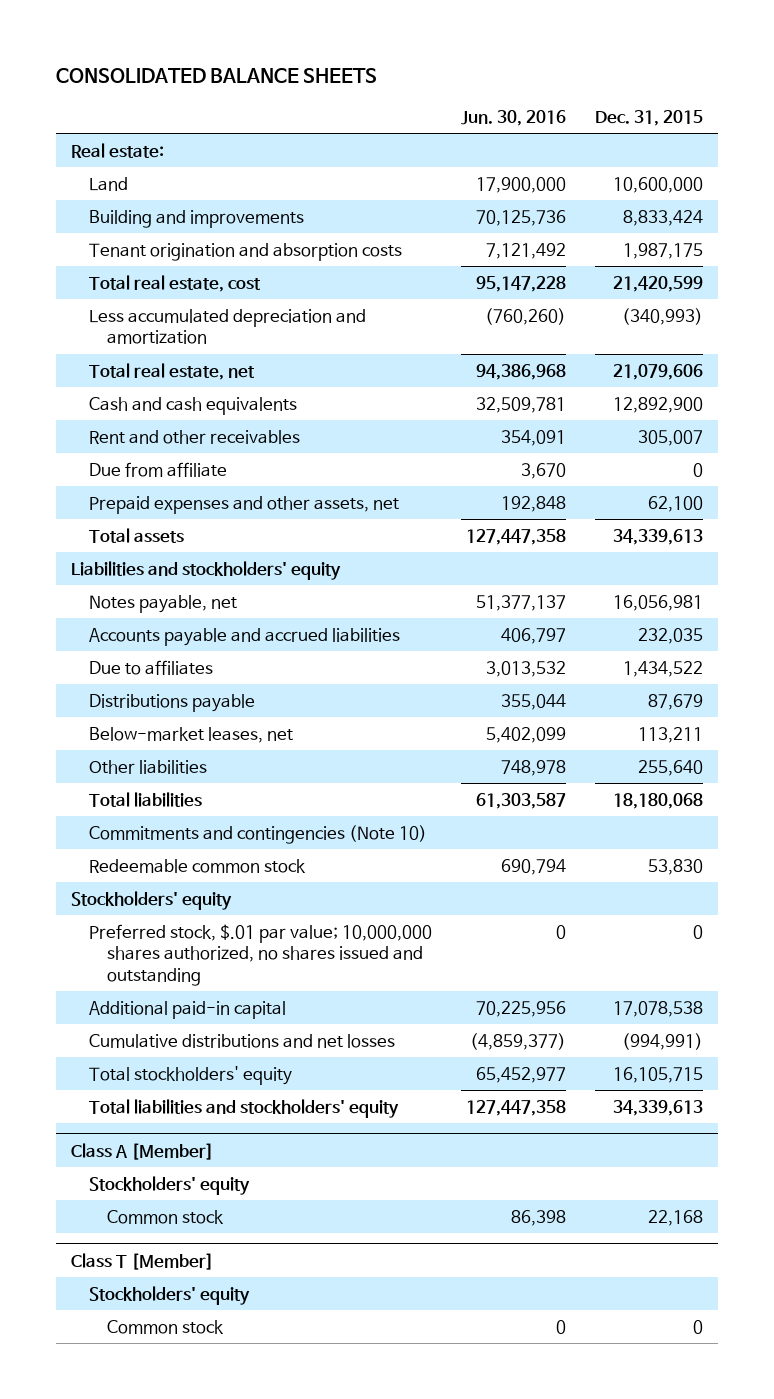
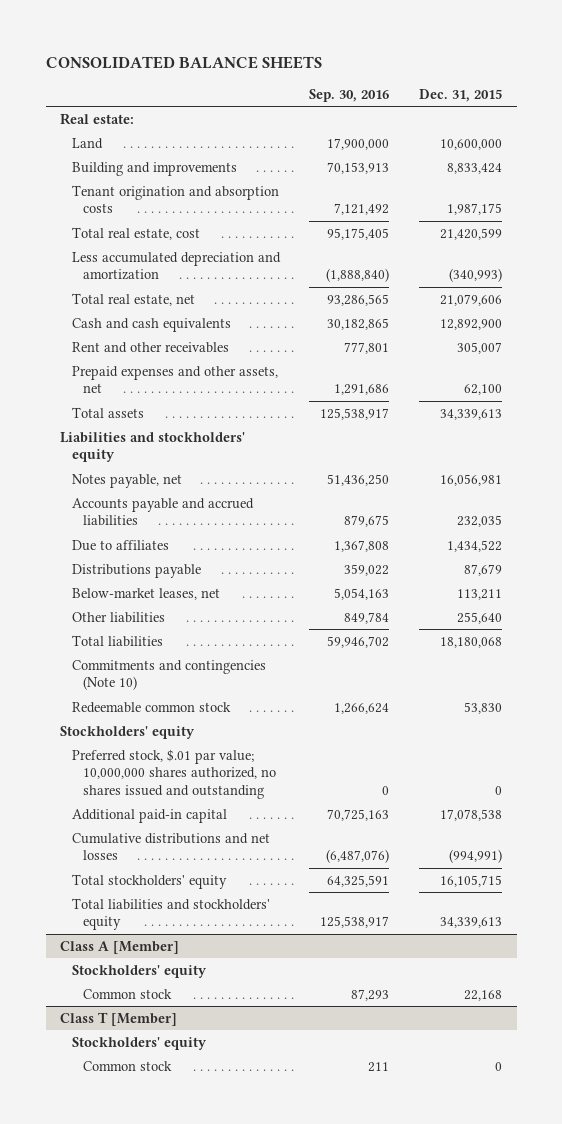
[461,109,567,126] Jun. 30, 2016 -> none
none -> [309,88,390,102] Sep. 30, 2016
[89,461,228,477] Due from affiliate -> none

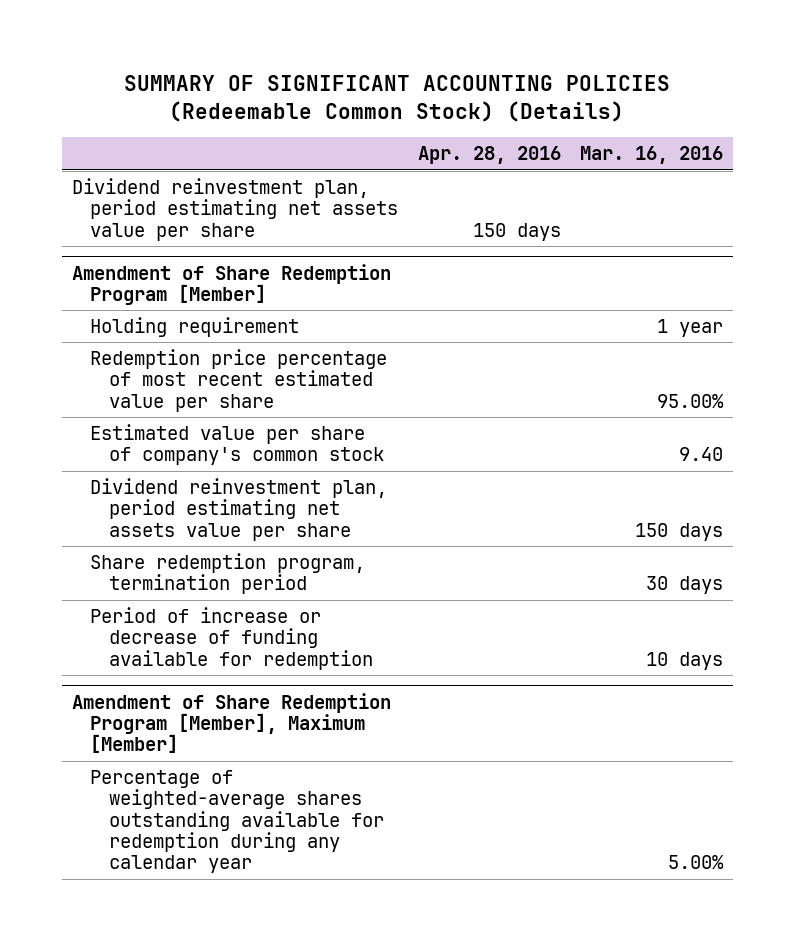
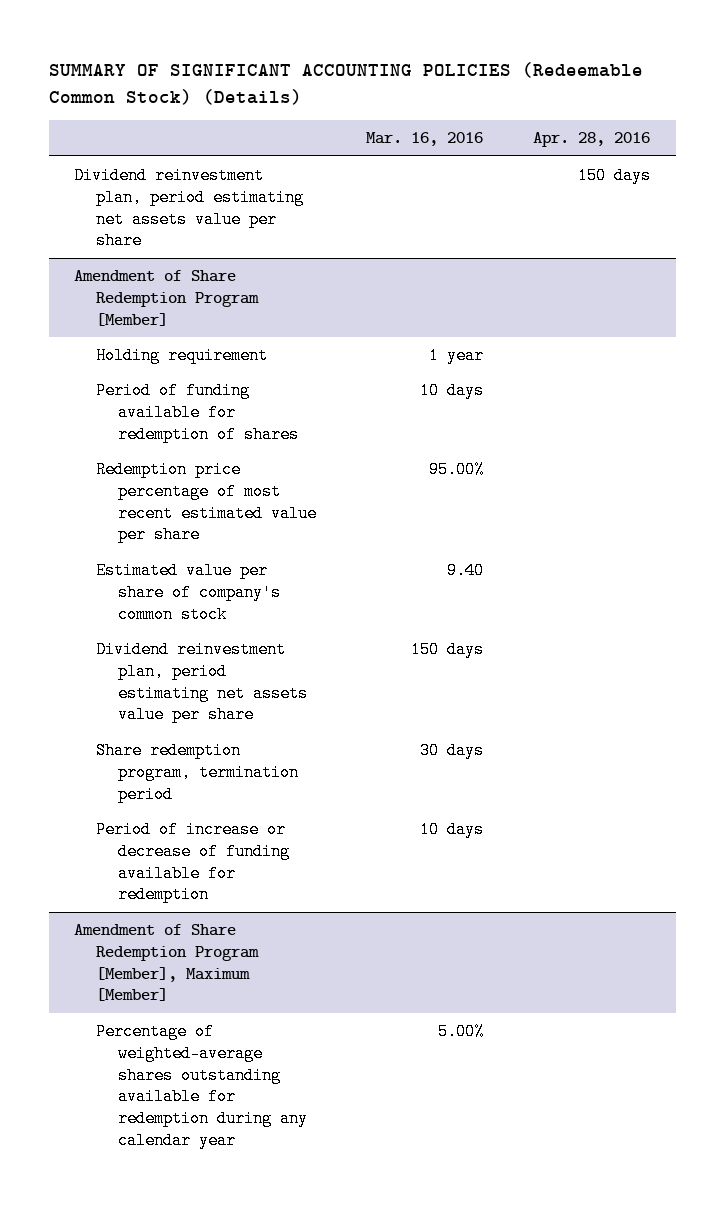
none -> [95,381,300,443] Period of funding available for redemption of shares

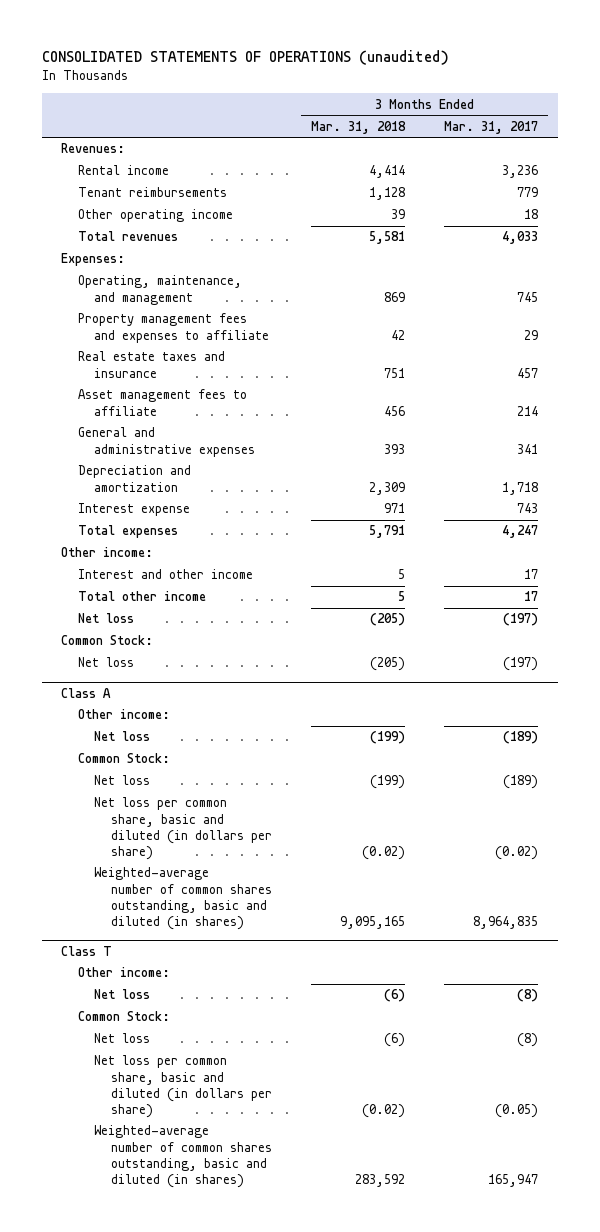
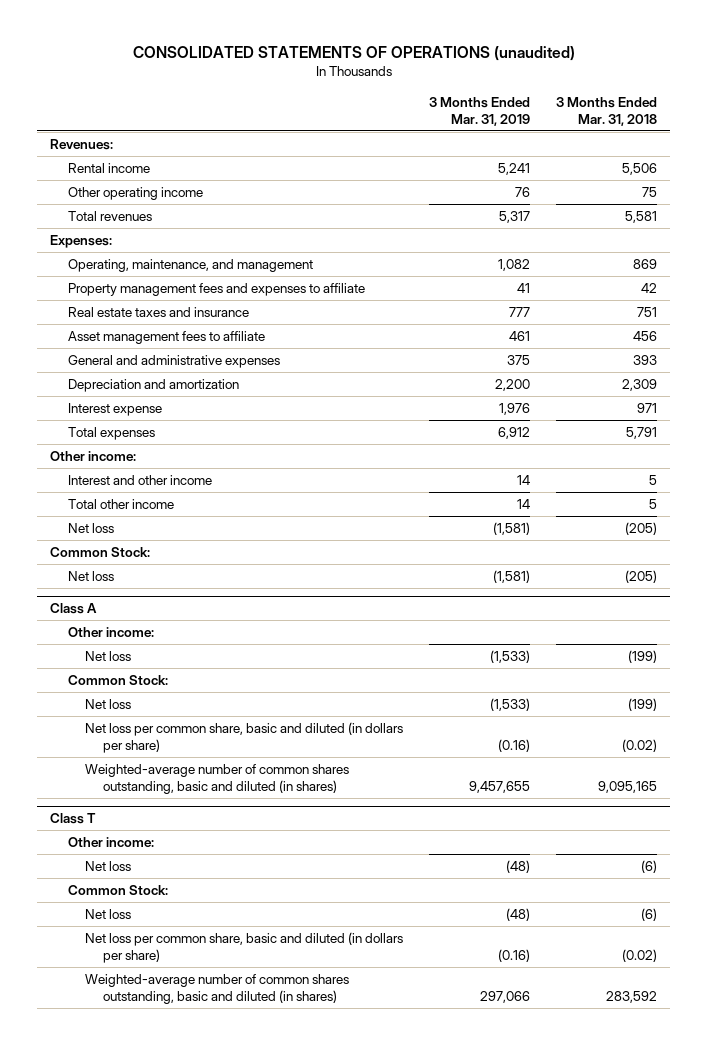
[444,120,539,134] Mar. 31, 2017 -> none
none -> [429,96,531,126] 3 Months Ended Mar. 31, 2019
[77,187,227,198] Tenant reimbursements -> none
[369,165,406,179] 4,414 -> [622,162,658,175] 5,506
[391,209,406,220] 39 -> [642,186,658,197] 75

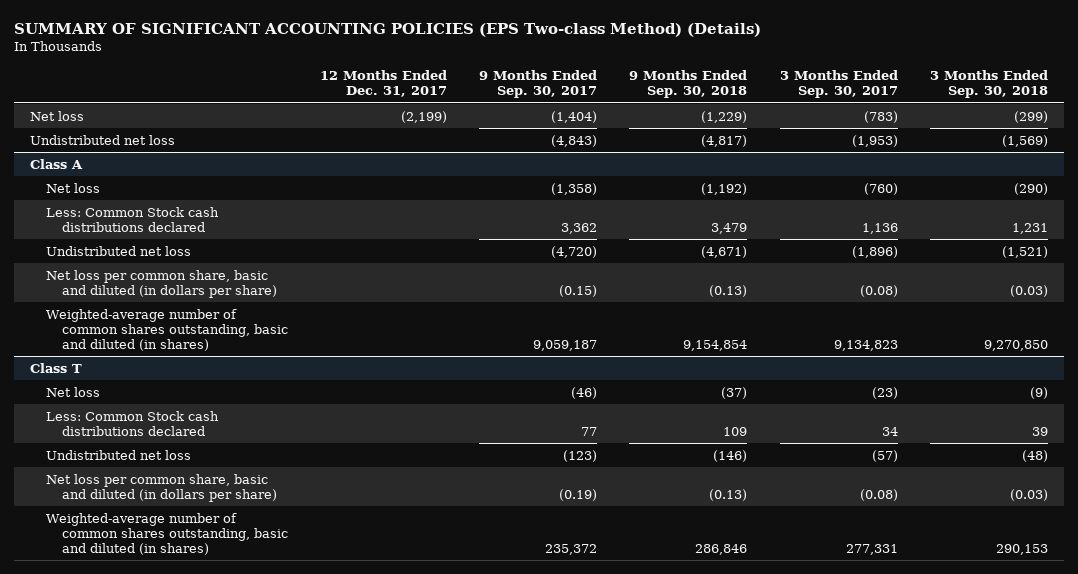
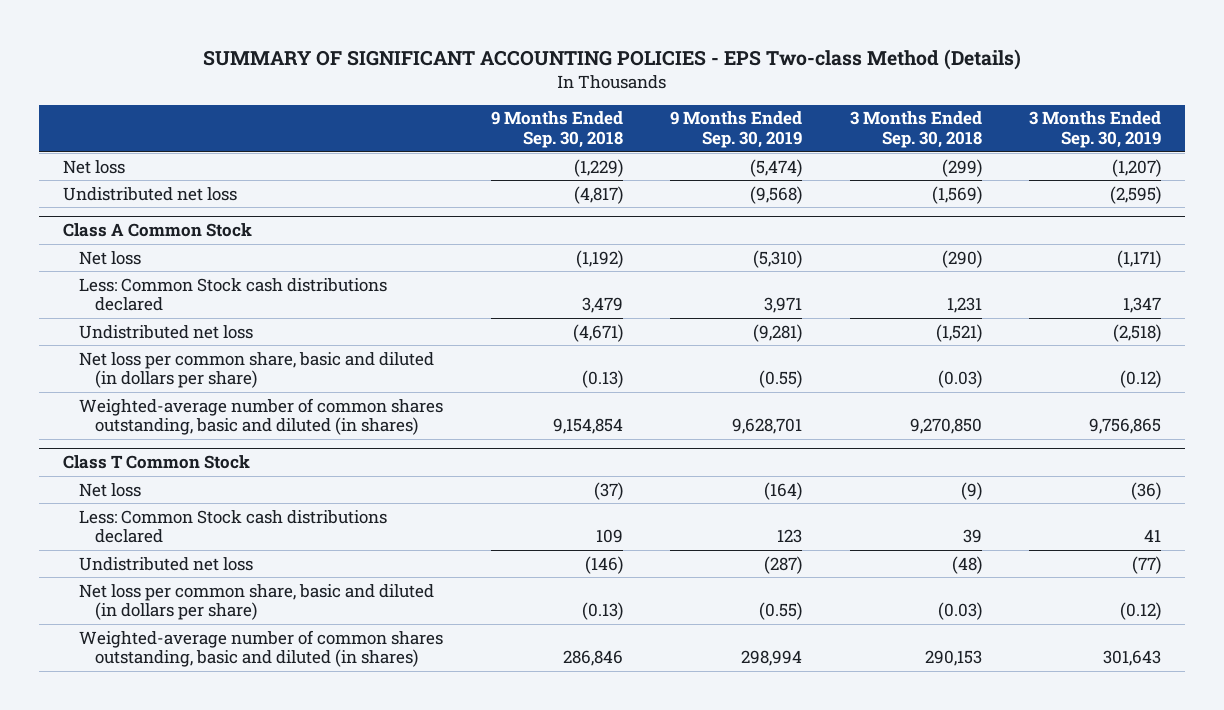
[13,22,761,37] SUMMARY OF SIGNIFICANT ACCOUNTING POLICIES (EPS Two-class Method) (Details) -> [203,49,1022,71] SUMMARY OF SIGNIFICANT ACCOUNTING POLICIES - EPS Two-class Method (Details)
[319,70,447,98] 12 Months Ended Dec. 31, 2017 -> none
[479,70,598,99] 9 Months Ended Sep. 30, 2017 -> none
[779,70,898,99] 3 Months Ended Sep. 30, 2017 -> none
none -> [670,111,803,149] 9 Months Ended Sep. 30, 2019
none -> [1028,111,1161,149] 3 Months Ended Sep. 30, 2019
[29,158,83,169] Class A -> [63,223,253,238] Class A Common Stock
[29,362,82,373] Class T -> [63,455,251,470] Class T Common Stock

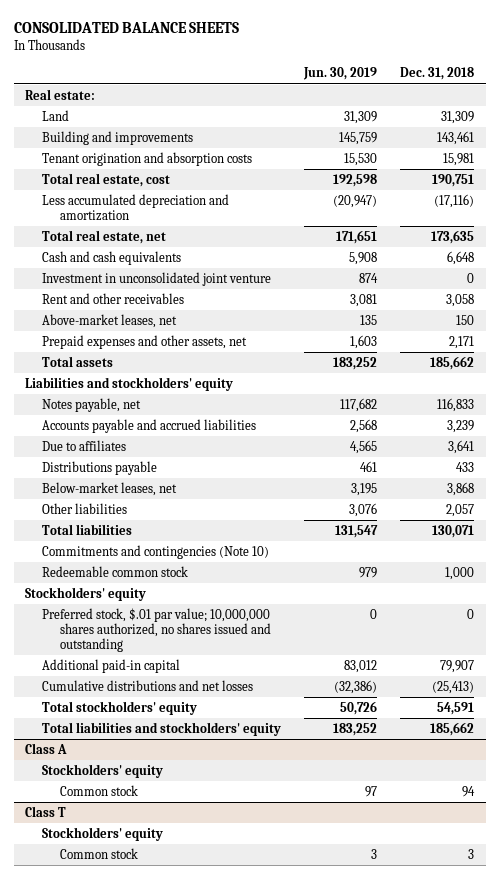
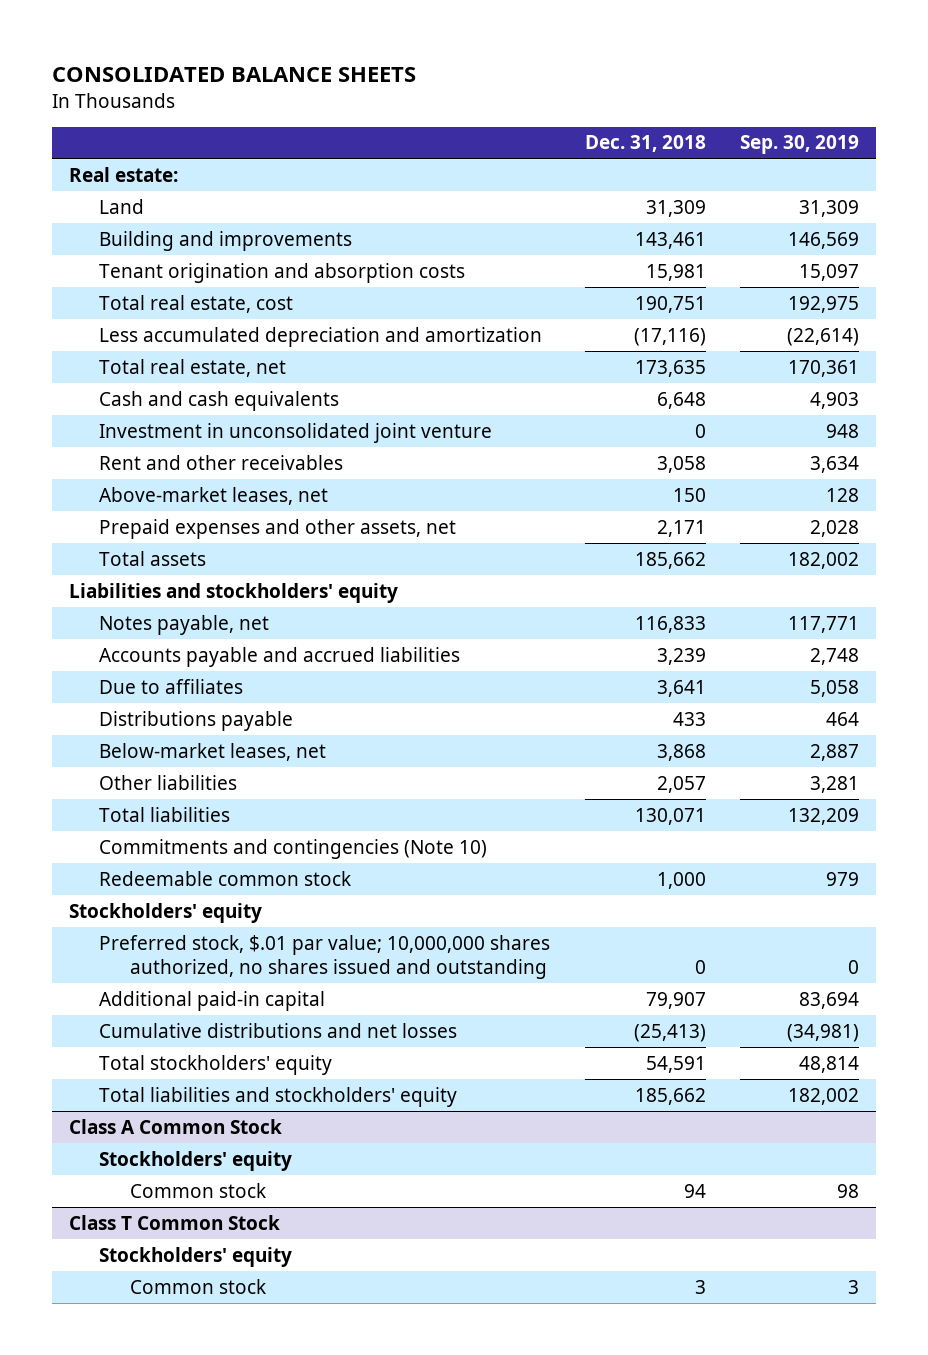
[303,67,378,81] Jun. 30, 2019 -> none
none -> [739,135,859,155] Sep. 30, 2019
[25,742,68,754] Class A -> [69,1118,283,1134] Class A Common Stock
[25,805,67,817] Class T -> [69,1214,281,1230] Class T Common Stock

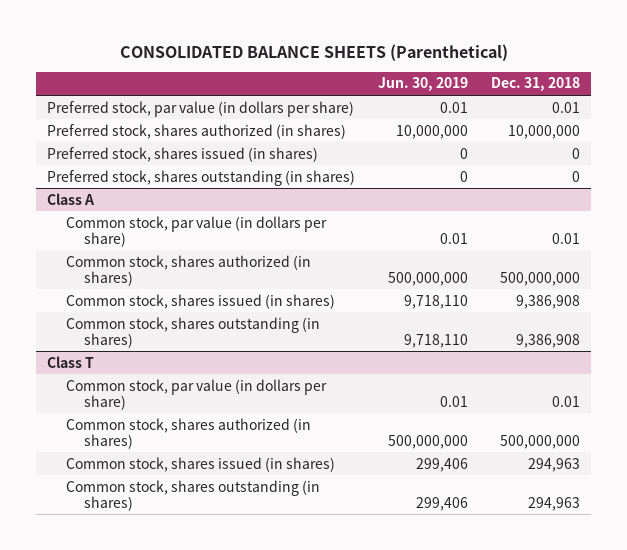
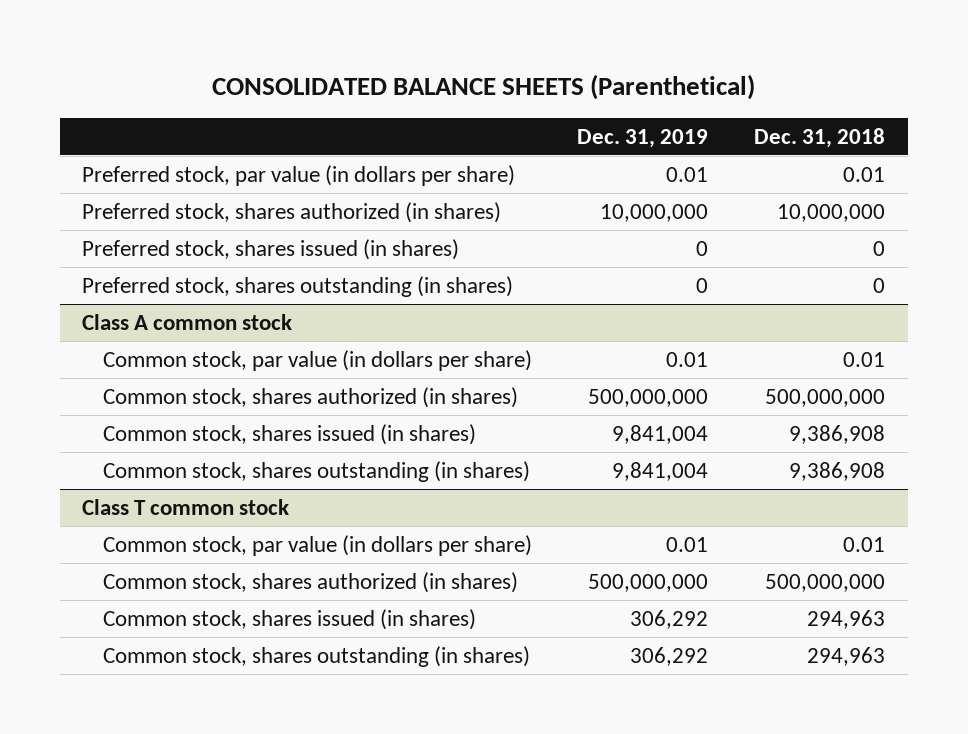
[378,77,469,92] Jun. 30, 2019 -> none
none -> [577,128,709,148] Dec. 31, 2019
[47,192,96,205] Class A -> [82,313,293,330] Class A common stock
[47,355,95,368] Class T -> [82,498,290,515] Class T common stock

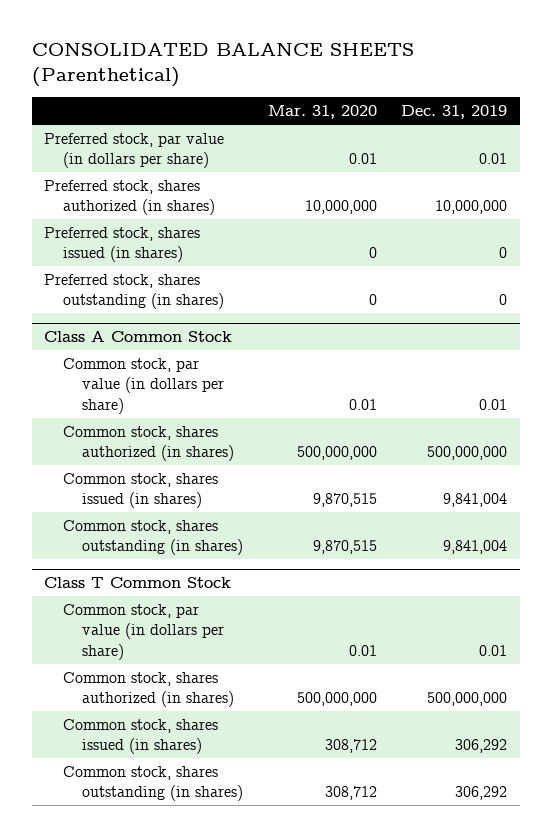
[754,127,886,148] Dec. 31, 2018 -> none
none -> [267,105,377,120] Mar. 31, 2020
[82,313,293,330] Class A common stock -> [43,331,232,343] Class A Common Stock
[82,498,290,515] Class T common stock -> [43,577,231,589] Class T Common Stock

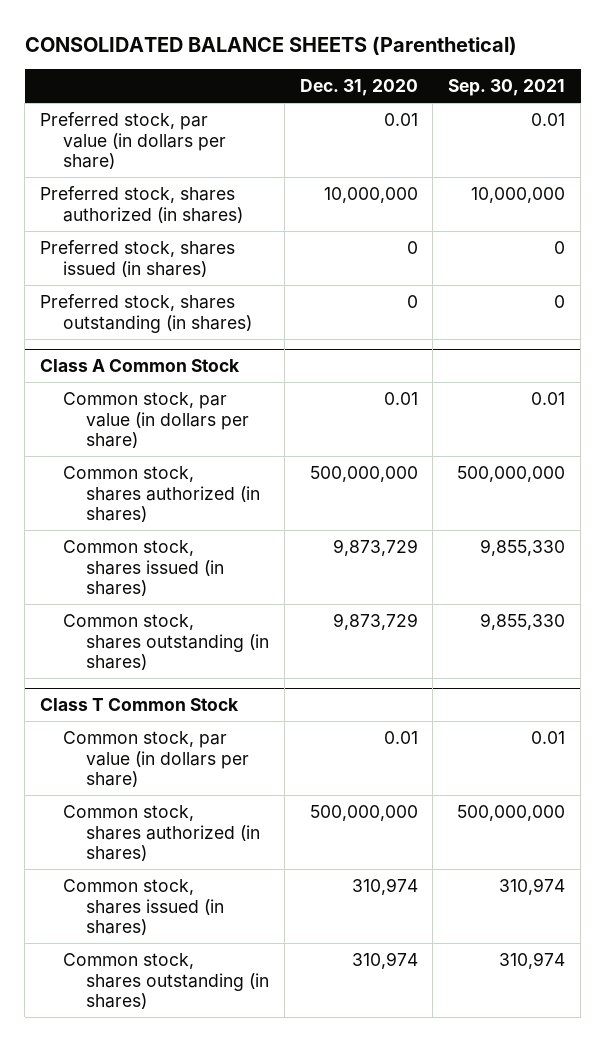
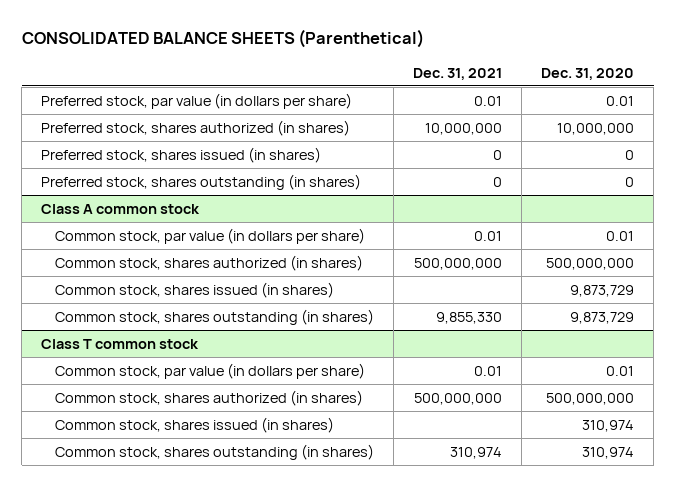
[448,79,566,97] Sep. 30, 2021 -> none
none -> [412,67,502,80] Dec. 31, 2021
[39,359,240,373] Class A Common Stock -> [41,203,201,214] Class A common stock
[39,698,239,712] Class T Common Stock -> [41,338,200,349] Class T common stock

